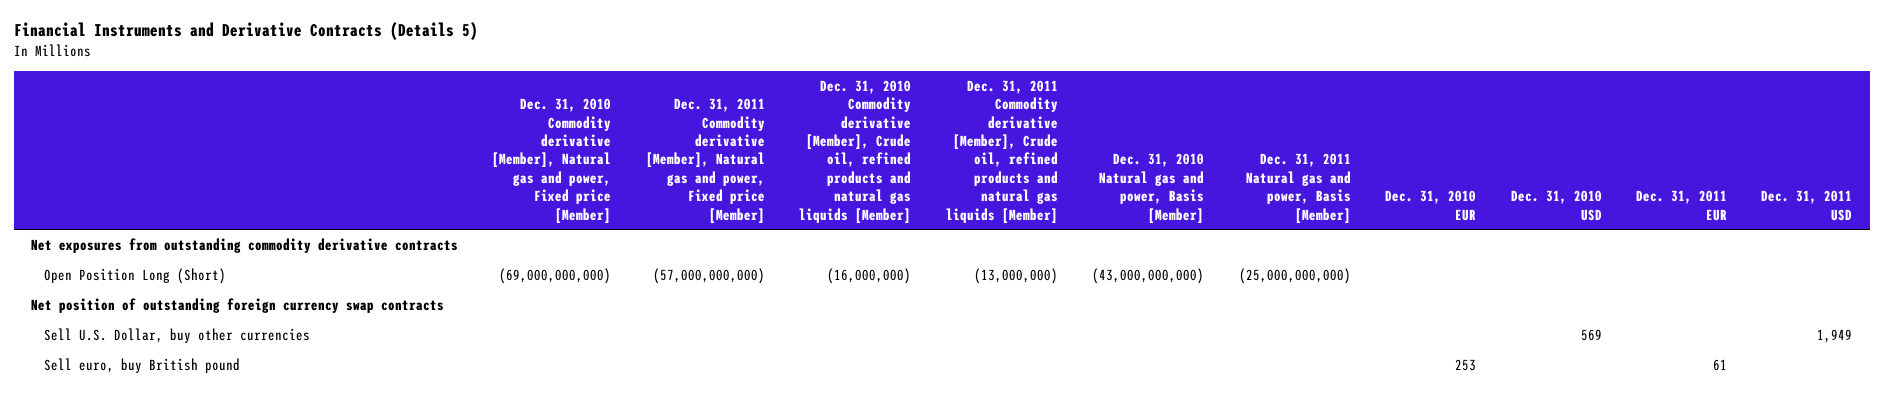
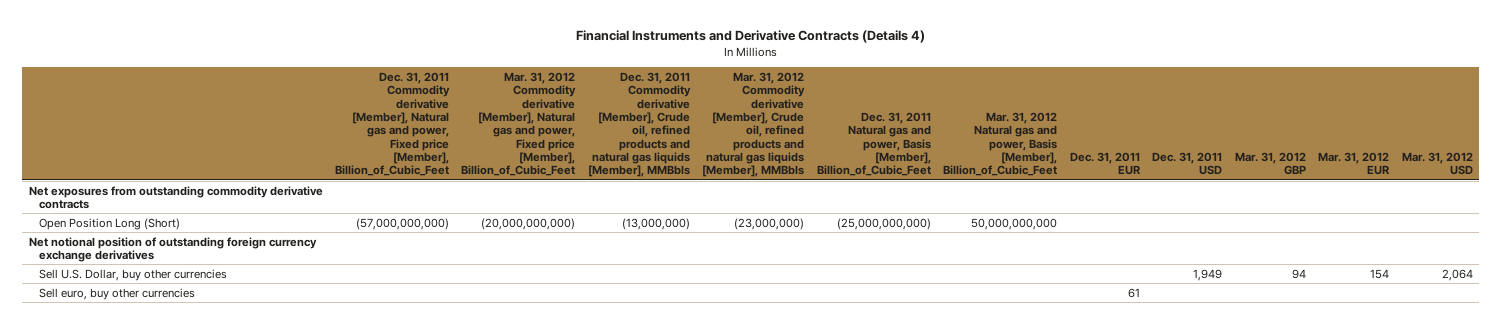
[13,22,478,41] Financial Instruments and Derivative Contracts (Details 5) -> [575,30,925,44] Financial Instruments and Derivative Contracts (Details 4)
[492,98,612,224] Dec. 31, 2010 Commodity derivative [Member], Natural gas and power, Fixed price [Member] -> none
[645,98,765,224] Dec. 31, 2011 Commodity derivative [Member], Natural gas and power, Fixed price [Member] -> none
[799,79,912,224] Dec. 31, 2010 Commodity derivative [Member], Crude oil, refined products and natural gas liquids [Member] -> none
[945,79,1058,224] Dec. 31, 2011 Commodity derivative [Member], Crude oil, refined products and natural gas liquids [Member] -> none
[1099,153,1205,224] Dec. 31, 2010 Natural gas and power, Basis [Member] -> none
[1245,153,1351,224] Dec. 31, 2011 Natural gas and power, Basis [Member] -> none
[1385,190,1477,221] Dec. 31, 2010 EUR -> none
[1510,190,1602,221] Dec. 31, 2010 USD -> none
none -> [335,71,451,177] Dec. 31, 2011 Commodity derivative [Member], Natural gas and power, Fixed price [Member], Billion_of_Cubic_Feet
none -> [461,71,577,177] Mar. 31, 2012 Commodity derivative [Member], Natural gas and power, Fixed price [Member], Billion_of_Cubic_Feet
none -> [587,71,691,178] Dec. 31, 2011 Commodity derivative [Member], Crude oil, refined products and natural gas liquids [Member], MMBbls
none -> [702,71,806,178] Mar. 31, 2012 Commodity derivative [Member], Crude oil, refined products and natural gas liquids [Member], MMBbls
none -> [816,111,931,177] Dec. 31, 2011 Natural gas and power, Basis [Member], Billion_of_Cubic_Feet
none -> [943,111,1058,177] Mar. 31, 2012 Natural gas and power, Basis [Member], Billion_of_Cubic_Feet
none -> [1234,151,1306,176] Mar. 31, 2012 GBP
none -> [1318,151,1391,176] Mar. 31, 2012 EUR
none -> [1401,151,1473,176] Mar. 31, 2012 USD
[30,297,444,313] Net position of outstanding foreign currency swap contracts -> [28,236,317,263] Net notional position of outstanding foreign currency exchange derivatives
[44,357,241,373] Sell euro, buy British pound -> [39,287,196,300] Sell euro, buy other currencies

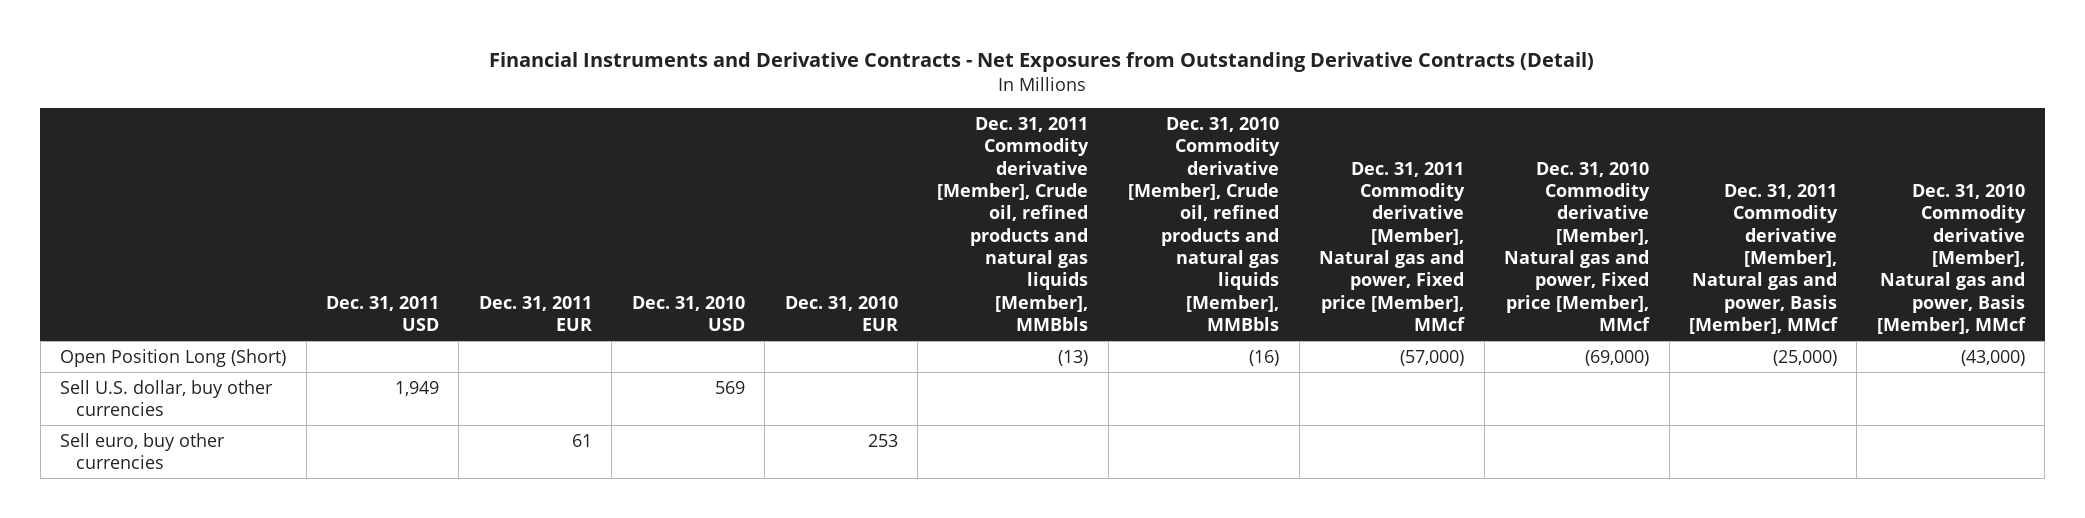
[575,30,925,44] Financial Instruments and Derivative Contracts (Details 4) -> [489,52,1595,73] Financial Instruments and Derivative Contracts - Net Exposures from Outstanding Derivative Contracts (Detail)
[335,71,451,177] Dec. 31, 2011 Commodity derivative [Member], Natural gas and power, Fixed price [Member], Billion_of_Cubic_Feet -> none
[461,71,577,177] Mar. 31, 2012 Commodity derivative [Member], Natural gas and power, Fixed price [Member], Billion_of_Cubic_Feet -> none
[702,71,806,178] Mar. 31, 2012 Commodity derivative [Member], Crude oil, refined products and natural gas liquids [Member], MMBbls -> none
[816,111,931,177] Dec. 31, 2011 Natural gas and power, Basis [Member], Billion_of_Cubic_Feet -> none
[943,111,1058,177] Mar. 31, 2012 Natural gas and power, Basis [Member], Billion_of_Cubic_Feet -> none
[1234,151,1306,176] Mar. 31, 2012 GBP -> none
[1318,151,1391,176] Mar. 31, 2012 EUR -> none
[1401,151,1473,176] Mar. 31, 2012 USD -> none
none -> [631,295,745,332] Dec. 31, 2010 USD
none -> [784,295,898,332] Dec. 31, 2010 EUR
none -> [1128,117,1281,332] Dec. 31, 2010 Commodity derivative [Member], Crude oil, refined products and natural gas liquids [Member], MMBbls
none -> [1319,161,1466,332] Dec. 31, 2011 Commodity derivative [Member], Natural gas and power, Fixed price [Member], MMcf
none -> [1504,161,1651,332] Dec. 31, 2010 Commodity derivative [Member], Natural gas and power, Fixed price [Member], MMcf
none -> [1688,184,1838,335] Dec. 31, 2011 Commodity derivative [Member], Natural gas and power, Basis [Member], MMcf
none -> [1876,184,2026,335] Dec. 31, 2010 Commodity derivative [Member], Natural gas and power, Basis [Member], MMcf
[28,185,323,210] Net exposures from outstanding commodity derivative contracts -> none
[28,236,317,263] Net notional position of outstanding foreign currency exchange derivatives -> none
[621,217,690,230] (13,000,000) -> [1058,349,1089,366] (13)
[39,268,228,281] Sell U.S. Dollar, buy other currencies -> [60,379,274,416] Sell U.S. dollar, buy other currencies

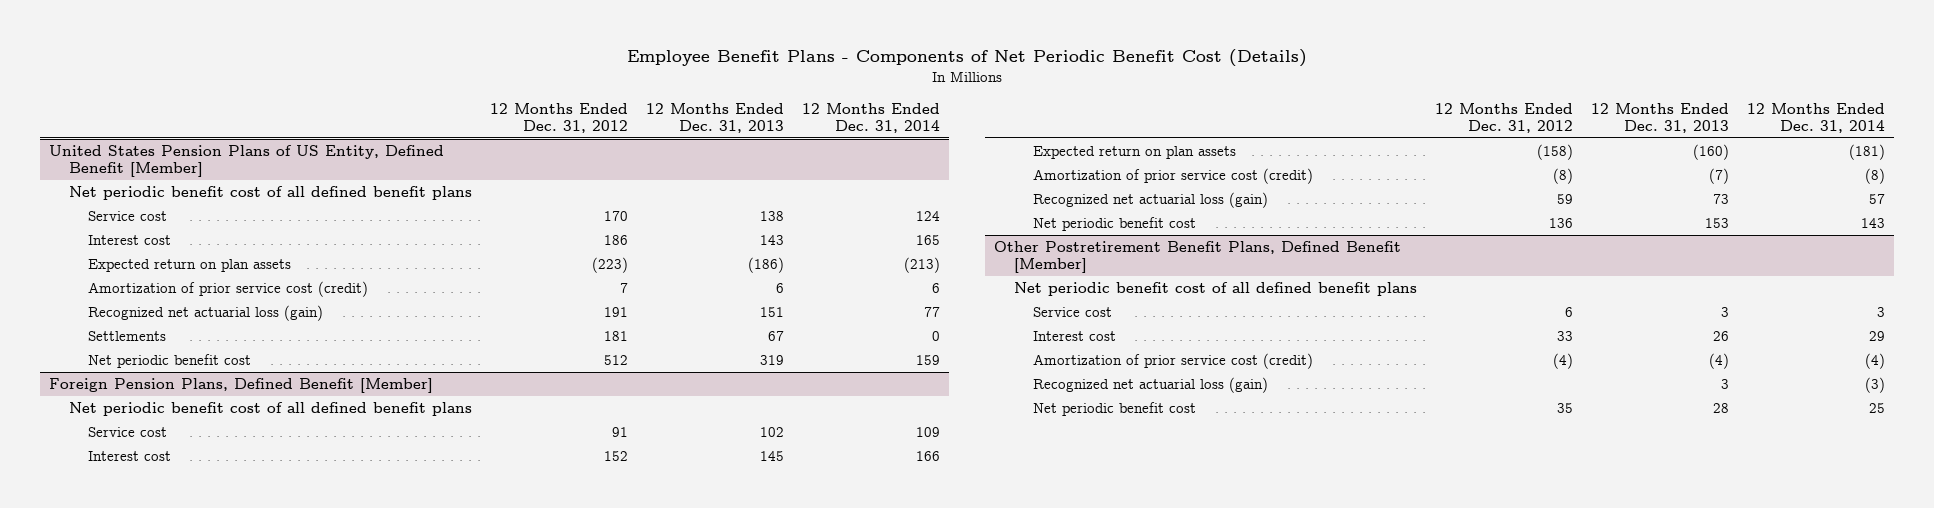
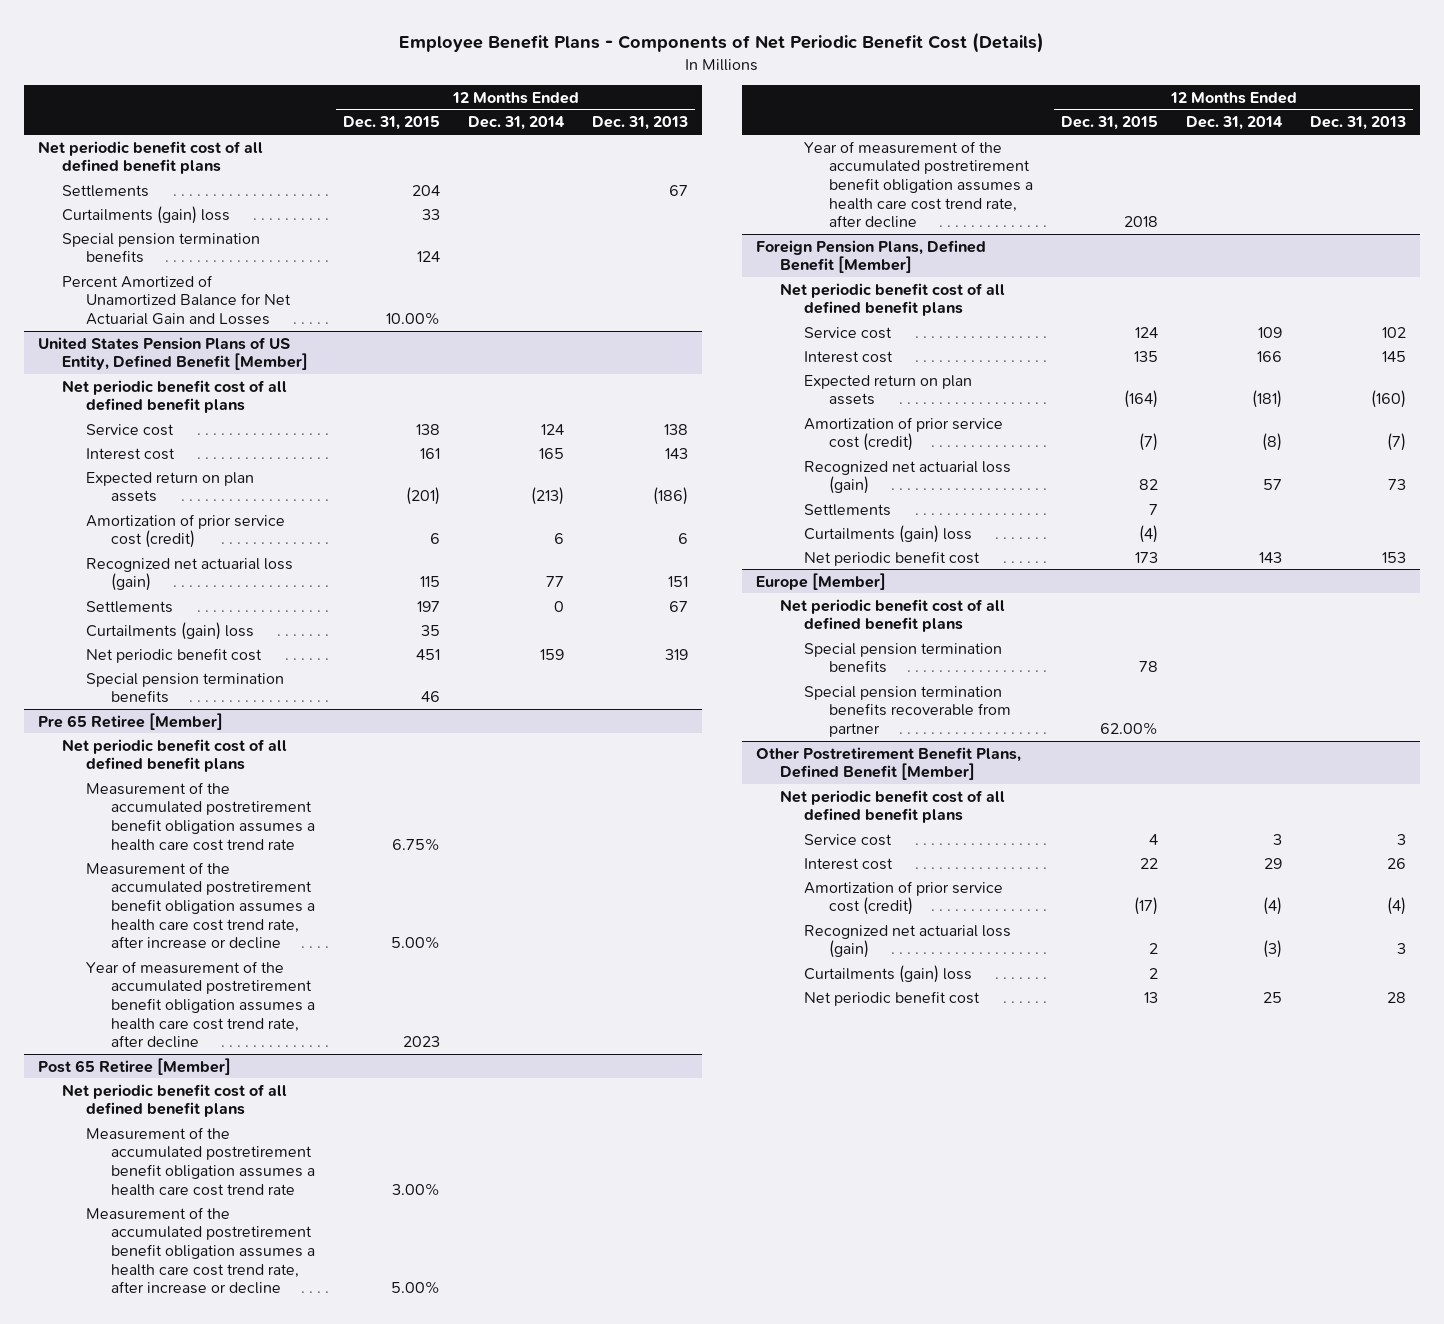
[489,102,628,134] 12 Months Ended Dec. 31, 2012 -> none
none -> [342,116,440,131] Dec. 31, 2015
none -> [37,140,263,175] Net periodic benefit cost of all defined benefit plans
none -> [62,184,150,197] Settlements
none -> [62,205,231,224] Curtailments (gain) loss
none -> [62,232,261,264] Special pension termination benefits
none -> [62,274,292,325] Percent Amortized of Unamortized Balance for Net Actuarial Gain and Losses
none -> [86,621,255,640] Curtailments (gain) loss
none -> [86,672,285,704] Special pension termination benefits
none -> [37,712,223,730] Pre 65 Retiree [Member]
none -> [62,738,288,773] Net periodic benefit cost of all defined benefit plans
none -> [86,781,315,851] Measurement of the accumulated postretirement benefit obligation assumes a health care cost trend rate
none -> [86,861,315,950] Measurement of the accumulated postretirement benefit obligation assumes a health care cost trend rate, after increase or decline
none -> [86,960,315,1049] Year of measurement of the accumulated postretirement benefit obligation assumes a health care cost trend rate, after decline
none -> [37,1057,231,1075] Post 65 Retiree [Member]
none -> [62,1083,288,1118] Net periodic benefit cost of all defined benefit plans
none -> [86,1126,315,1196] Measurement of the accumulated postretirement benefit obligation assumes a health care cost trend rate
none -> [86,1206,315,1295] Measurement of the accumulated postretirement benefit obligation assumes a health care cost trend rate, after increase or decline
none -> [804,140,1033,229] Year of measurement of the accumulated postretirement benefit obligation assumes a health care cost trend rate, after decline
none -> [804,503,892,516] Settlements
none -> [804,524,973,543] Curtailments (gain) loss
none -> [755,572,886,590] Europe [Member]
none -> [780,598,1006,633] Net periodic benefit cost of all defined benefit plans
none -> [804,642,1003,674] Special pension termination benefits
none -> [804,685,1011,737] Special pension termination benefits recoverable from partner
none -> [804,964,973,983] Curtailments (gain) loss

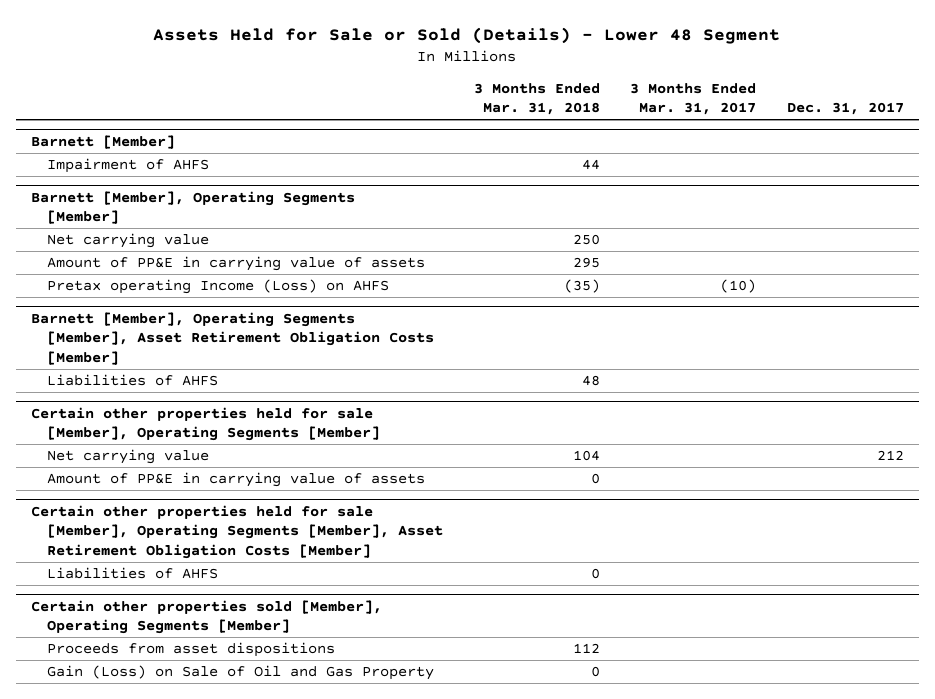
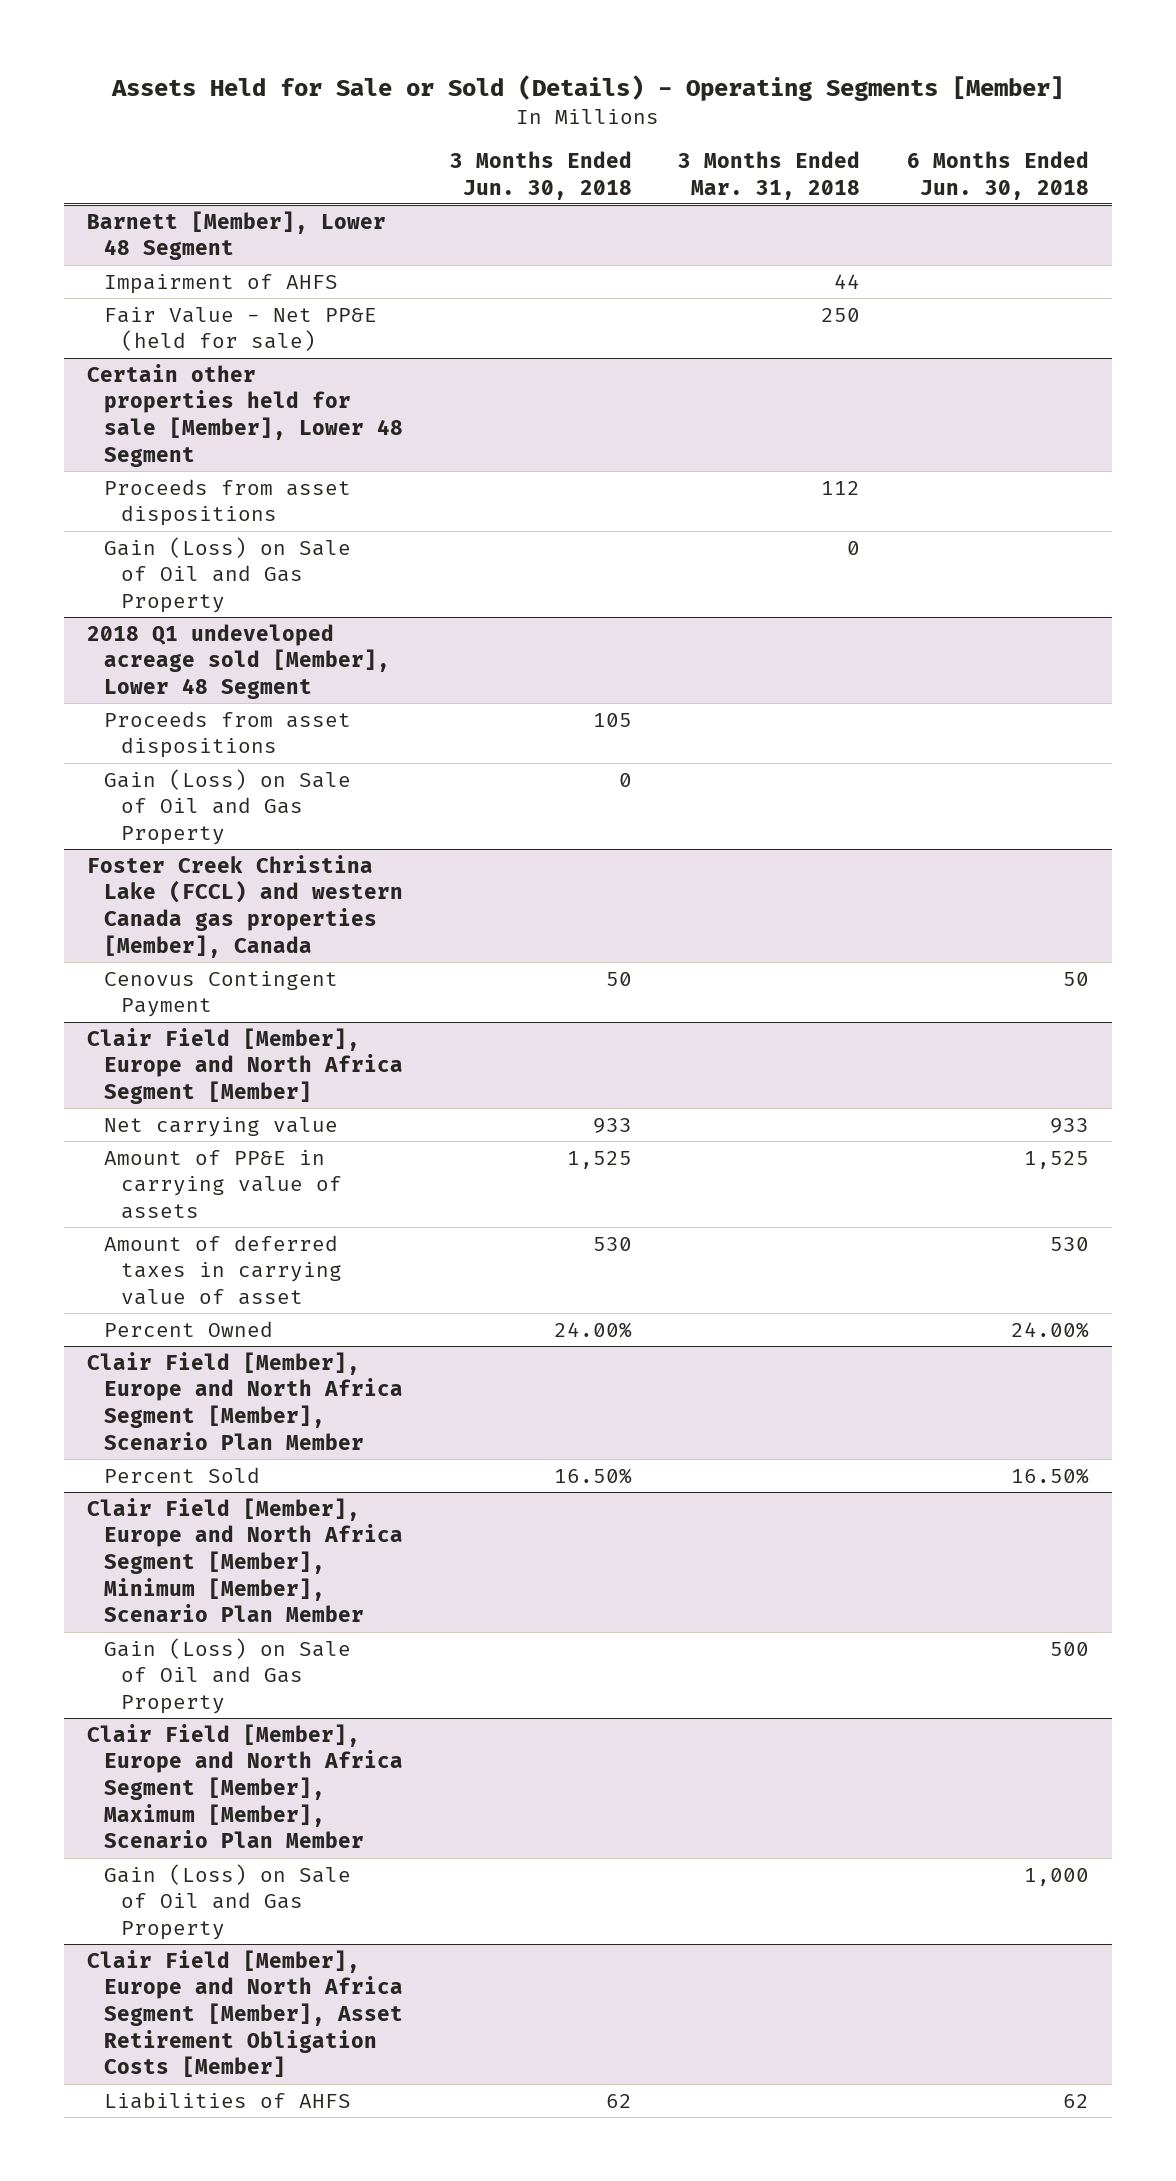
[153,27,781,45] Assets Held for Sale or Sold (Details) - Lower 48 Segment -> [110,75,1064,102] Assets Held for Sale or Sold (Details) - Operating Segments [Member]
[630,82,757,116] 3 Months Ended Mar. 31, 2017 -> none
[786,102,904,116] Dec. 31, 2017 -> none
none -> [449,151,632,200] 3 Months Ended Jun. 30, 2018
none -> [906,151,1089,200] 6 Months Ended Jun. 30, 2018
[31,134,176,149] Barnett [Member] -> [87,210,387,261] Barnett [Member], Lower 48 Segment
[31,190,356,225] Barnett [Member], Operating Segments [Member] -> none
[47,233,210,249] Net carrying value -> none
[47,256,426,272] Amount of PP&E in carrying value of assets -> none
[47,279,390,295] Pretax operating Income (Loss) on AHFS -> none
[31,311,435,365] Barnett [Member], Operating Segments [Member], Asset Retirement Obligation Costs [Member] -> none
[47,374,219,387] Liabilities of AHFS -> none
[31,406,381,442] Certain other properties held for sale [Member], Operating Segments [Member] -> none
[47,449,210,465] Net carrying value -> none
[47,472,426,488] Amount of PP&E in carrying value of assets -> none
[31,504,444,559] Certain other properties held for sale [Member], Operating Segments [Member], Asset Retirement Obligation Costs [Member] -> none
[47,567,219,580] Liabilities of AHFS -> none
none -> [104,306,378,352] Fair Value - Net PP&E (held for sale)
[31,599,383,635] Certain other properties sold [Member], Operating Segments [Member] -> [87,363,404,467] Certain other properties held for sale [Member], Lower 48 Segment
none -> [87,623,391,699] 2018 Q1 undeveloped acreage sold [Member], Lower 48 Segment
none -> [104,710,352,759] Proceeds from asset dispositions
none -> [104,768,352,845] Gain (Loss) on Sale of Oil and Gas Property
none -> [87,854,404,958] Foster Creek Christina Lake (FCCL) and western Canada gas properties [Member], Canada
none -> [104,970,339,1018] Cenovus Contingent Payment
none -> [87,1027,404,1104] Clair Field [Member], Europe and North Africa Segment [Member]
none -> [104,1116,339,1137] Net carrying value
none -> [104,1149,343,1219] Amount of PP&E in carrying value of assets
none -> [104,1234,343,1305] Amount of deferred taxes in carrying value of asset
none -> [104,1320,274,1337] Percent Owned
none -> [87,1351,404,1450] Clair Field [Member], Europe and North Africa Segment [Member], Scenario Plan Member
none -> [104,1466,261,1483] Percent Sold
none -> [87,1497,404,1623] Clair Field [Member], Europe and North Africa Segment [Member], Minimum [Member], Scenario Plan Member
none -> [104,1637,352,1714] Gain (Loss) on Sale of Oil and Gas Property
none -> [87,1723,404,1849] Clair Field [Member], Europe and North Africa Segment [Member], Maximum [Member], Scenario Plan Member
none -> [104,1863,352,1940] Gain (Loss) on Sale of Oil and Gas Property
none -> [87,1949,404,2078] Clair Field [Member], Europe and North Africa Segment [Member], Asset Retirement Obligation Costs [Member]
none -> [104,2091,352,2109] Liabilities of AHFS

